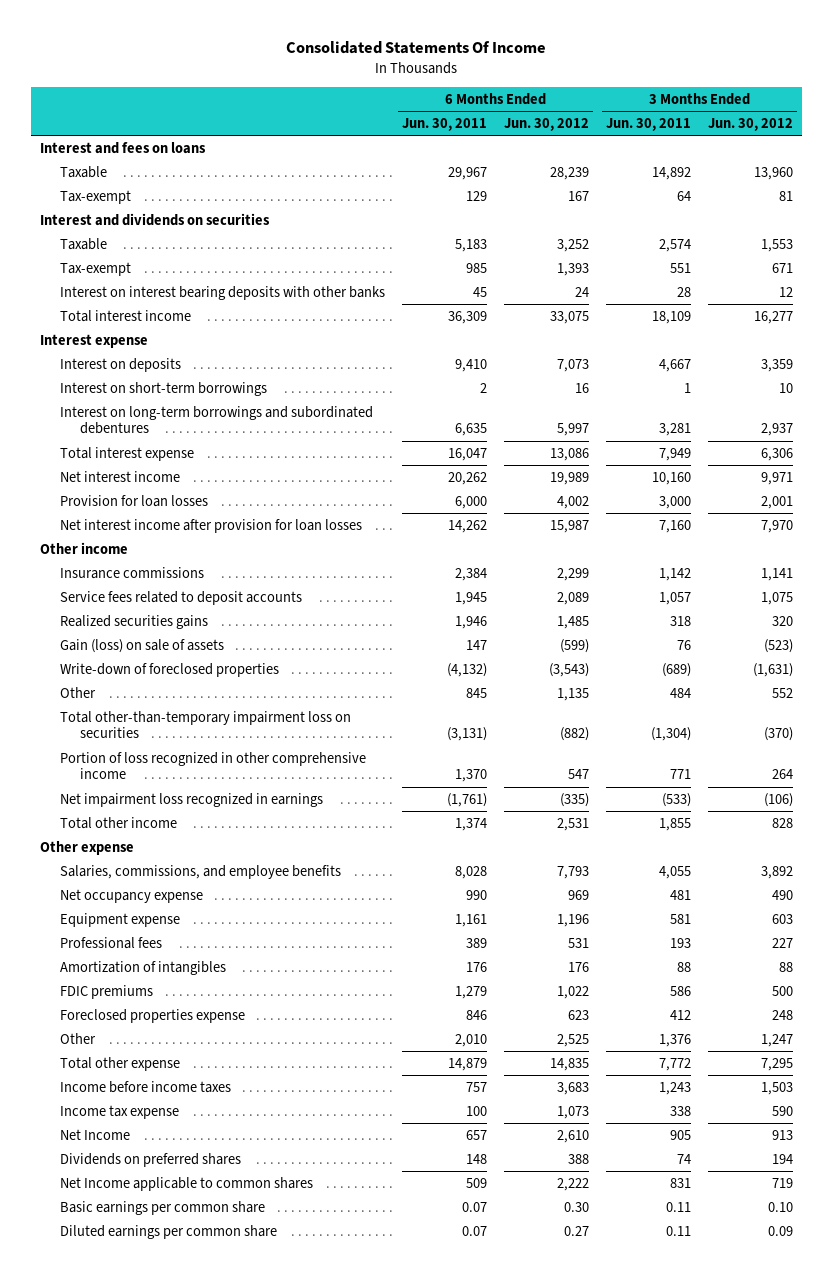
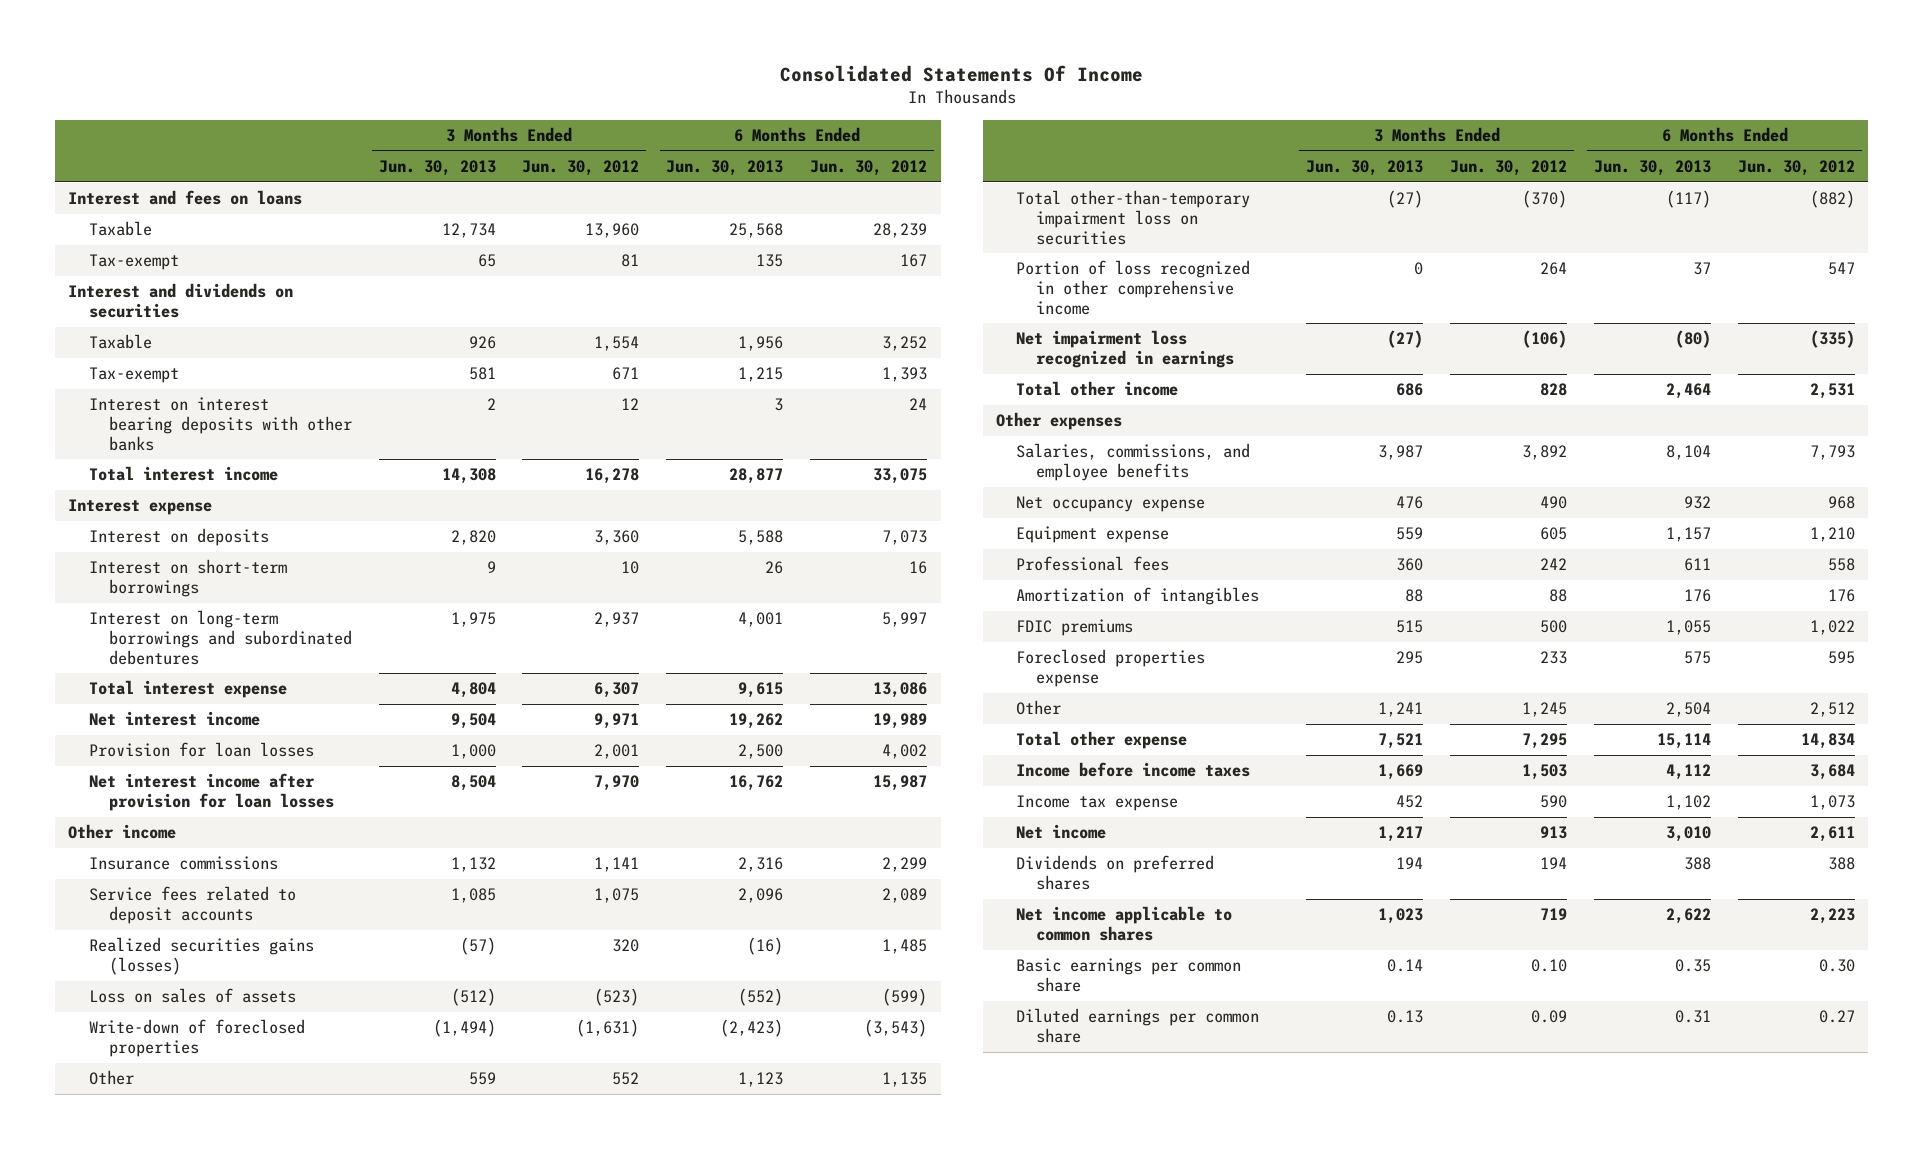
[402,117,488,131] Jun. 30, 2011 -> none
[606,117,692,131] Jun. 30, 2011 -> none
none -> [378,160,496,177] Jun. 30, 2013
none -> [666,160,784,177] Jun. 30, 2013
[761,238,794,252] 1,553 -> [594,336,640,352] 1,554
[754,310,794,324] 16,277 -> [585,468,640,485] 16,278
[761,358,794,372] 3,359 -> [594,530,640,546] 3,360
[761,447,794,461] 6,306 -> [594,682,640,699] 6,307
[59,614,208,629] Realized securities gains -> [88,937,314,976] Realized securities gains (losses)
[59,638,224,653] Gain (loss) on sale of assets -> [88,988,296,1004] Loss on sales of assets
[39,840,134,855] Other expense -> [996,412,1123,431] Other expenses
[568,889,590,900] 969 -> [1827,496,1855,510] 968
[557,913,590,927] 1,196 -> [1809,527,1855,543] 1,210
[772,913,794,924] 603 -> [1540,527,1568,541] 605
[568,937,590,948] 531 -> [1827,558,1855,572] 558
[772,937,794,948] 227 -> [1540,558,1568,571] 242
[568,1009,590,1020] 623 -> [1827,651,1855,665] 595
[772,1009,794,1020] 248 -> [1540,651,1568,665] 233
[557,1033,590,1047] 2,525 -> [1809,702,1855,718] 2,512
[761,1033,794,1047] 1,247 -> [1522,702,1568,718] 1,245
[550,1057,590,1071] 14,835 -> [1800,733,1855,750] 14,834
[557,1081,590,1095] 3,683 -> [1809,764,1855,781] 3,684
[59,1128,130,1140] Net Income -> [1016,824,1107,840] Net income
[557,1129,590,1143] 2,610 -> [1809,826,1855,843] 2,611
[59,1176,313,1191] Net Income applicable to common shares -> [1016,906,1233,942] Net income applicable to common shares
[557,1177,590,1191] 2,222 -> [1809,908,1855,925] 2,223

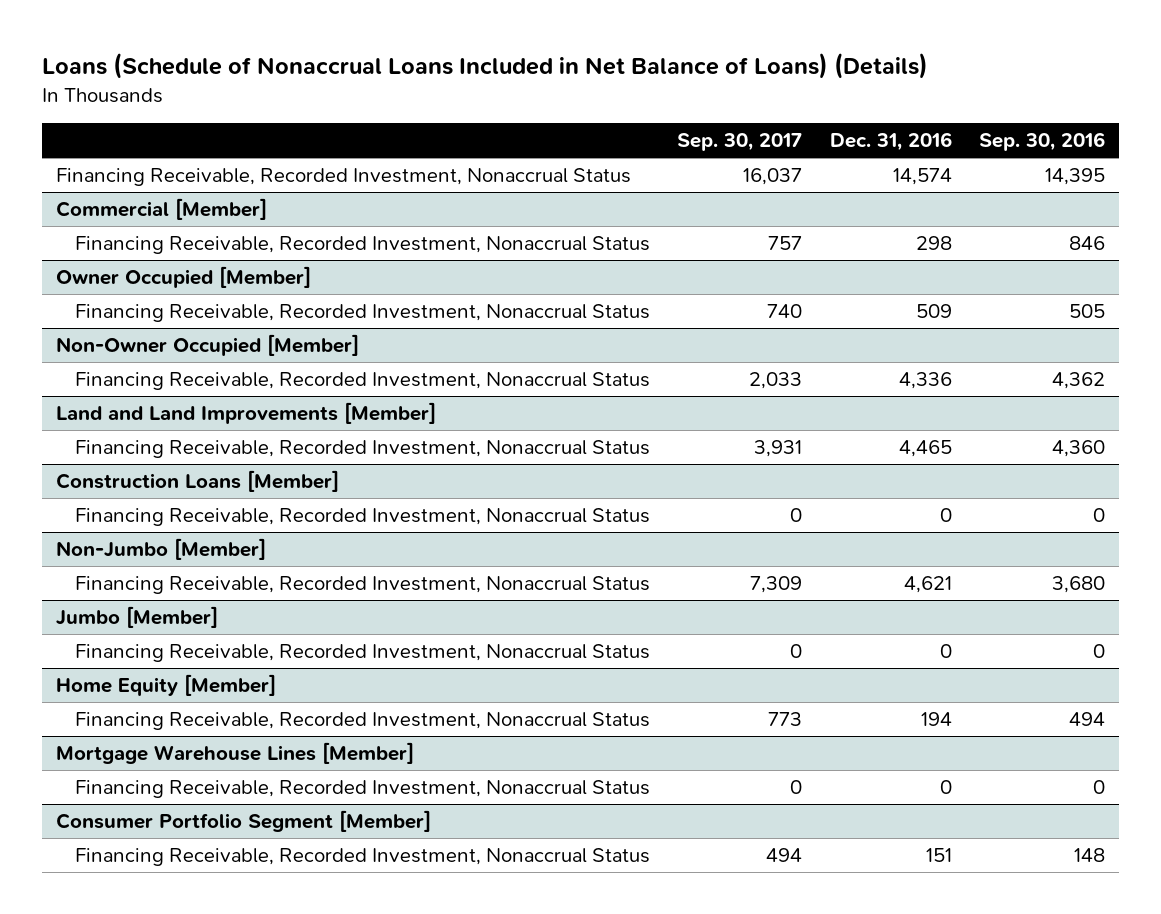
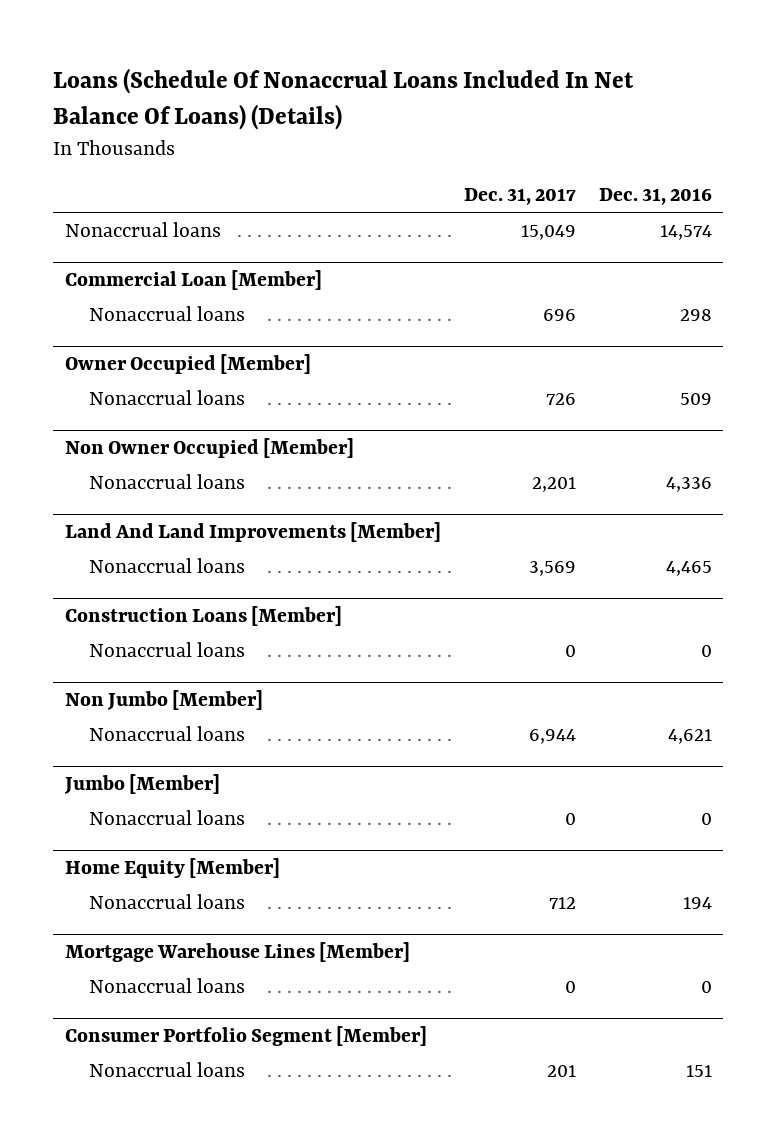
[42,53,929,80] Loans (Schedule of Nonaccrual Loans Included in Net Balance of Loans) (Details) -> [52,68,634,130] Loans (Schedule Of Nonaccrual Loans Included In Net Balance Of Loans) (Details)
[677,132,803,151] Sep. 30, 2017 -> none
[979,131,1106,151] Sep. 30, 2016 -> none
none -> [463,188,576,206] Dec. 31, 2017
[56,168,632,187] Financing Receivable, Recorded Investment, Nonaccrual Status -> [64,221,221,237] Nonaccrual loans
[56,198,268,221] Commercial [Member] -> [64,270,322,291] Commercial Loan [Member]
[75,236,651,255] Financing Receivable, Recorded Investment, Nonaccrual Status -> [89,305,246,321] Nonaccrual loans
[75,304,651,323] Financing Receivable, Recorded Investment, Nonaccrual Status -> [89,389,246,405] Nonaccrual loans
[56,334,360,357] Non-Owner Occupied [Member] -> [64,438,354,459] Non Owner Occupied [Member]
[75,372,651,391] Financing Receivable, Recorded Investment, Nonaccrual Status -> [89,473,246,489] Nonaccrual loans
[56,402,437,425] Land and Land Improvements [Member] -> [64,522,441,543] Land And Land Improvements [Member]
[75,440,651,459] Financing Receivable, Recorded Investment, Nonaccrual Status -> [89,557,246,573] Nonaccrual loans
[75,508,651,527] Financing Receivable, Recorded Investment, Nonaccrual Status -> [89,641,246,657] Nonaccrual loans
[56,538,267,561] Non-Jumbo [Member] -> [64,690,263,711] Non Jumbo [Member]
[75,576,651,595] Financing Receivable, Recorded Investment, Nonaccrual Status -> [89,725,246,741] Nonaccrual loans
[75,644,651,663] Financing Receivable, Recorded Investment, Nonaccrual Status -> [89,809,246,825] Nonaccrual loans
[75,712,651,731] Financing Receivable, Recorded Investment, Nonaccrual Status -> [89,893,246,909] Nonaccrual loans
[75,780,651,799] Financing Receivable, Recorded Investment, Nonaccrual Status -> [89,977,246,993] Nonaccrual loans
[75,848,651,867] Financing Receivable, Recorded Investment, Nonaccrual Status -> [89,1061,246,1077] Nonaccrual loans

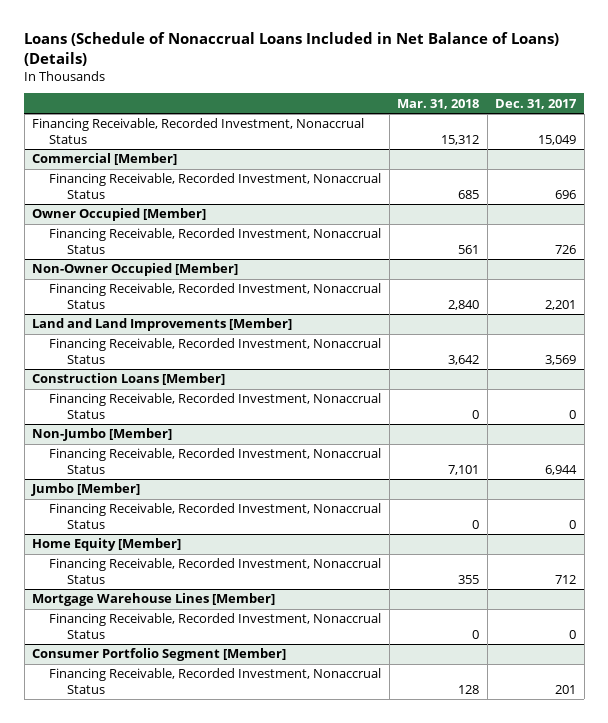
[52,68,634,130] Loans (Schedule Of Nonaccrual Loans Included In Net Balance Of Loans) (Details) -> [24,31,560,66] Loans (Schedule of Nonaccrual Loans Included in Net Balance of Loans) (Details)
[598,188,712,206] Dec. 31, 2016 -> none
none -> [397,98,480,109] Mar. 31, 2018
[64,221,221,237] Nonaccrual loans -> [32,118,365,144] Financing Receivable, Recorded Investment, Nonaccrual Status
[64,270,322,291] Commercial Loan [Member] -> [32,153,178,166] Commercial [Member]
[89,305,246,321] Nonaccrual loans -> [49,173,382,199] Financing Receivable, Recorded Investment, Nonaccrual Status
[89,389,246,405] Nonaccrual loans -> [49,228,382,254] Financing Receivable, Recorded Investment, Nonaccrual Status
[64,438,354,459] Non Owner Occupied [Member] -> [32,263,239,277] Non-Owner Occupied [Member]
[89,473,246,489] Nonaccrual loans -> [49,283,382,309] Financing Receivable, Recorded Investment, Nonaccrual Status
[64,522,441,543] Land And Land Improvements [Member] -> [32,318,293,332] Land and Land Improvements [Member]
[89,557,246,573] Nonaccrual loans -> [49,338,382,364] Financing Receivable, Recorded Investment, Nonaccrual Status
[89,641,246,657] Nonaccrual loans -> [49,393,382,419] Financing Receivable, Recorded Investment, Nonaccrual Status
[64,690,263,711] Non Jumbo [Member] -> [32,428,173,442] Non-Jumbo [Member]
[89,725,246,741] Nonaccrual loans -> [49,448,382,474] Financing Receivable, Recorded Investment, Nonaccrual Status
[89,809,246,825] Nonaccrual loans -> [49,503,382,529] Financing Receivable, Recorded Investment, Nonaccrual Status
[89,893,246,909] Nonaccrual loans -> [49,558,382,584] Financing Receivable, Recorded Investment, Nonaccrual Status
[89,977,246,993] Nonaccrual loans -> [49,613,382,639] Financing Receivable, Recorded Investment, Nonaccrual Status
[89,1061,246,1077] Nonaccrual loans -> [49,668,382,694] Financing Receivable, Recorded Investment, Nonaccrual Status

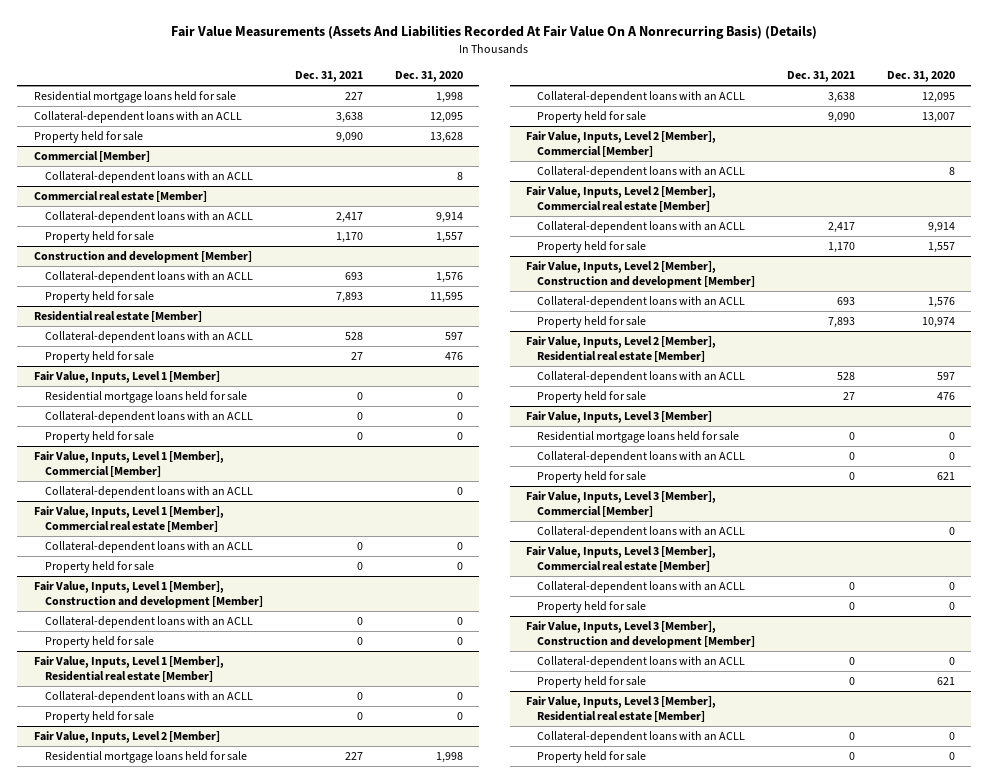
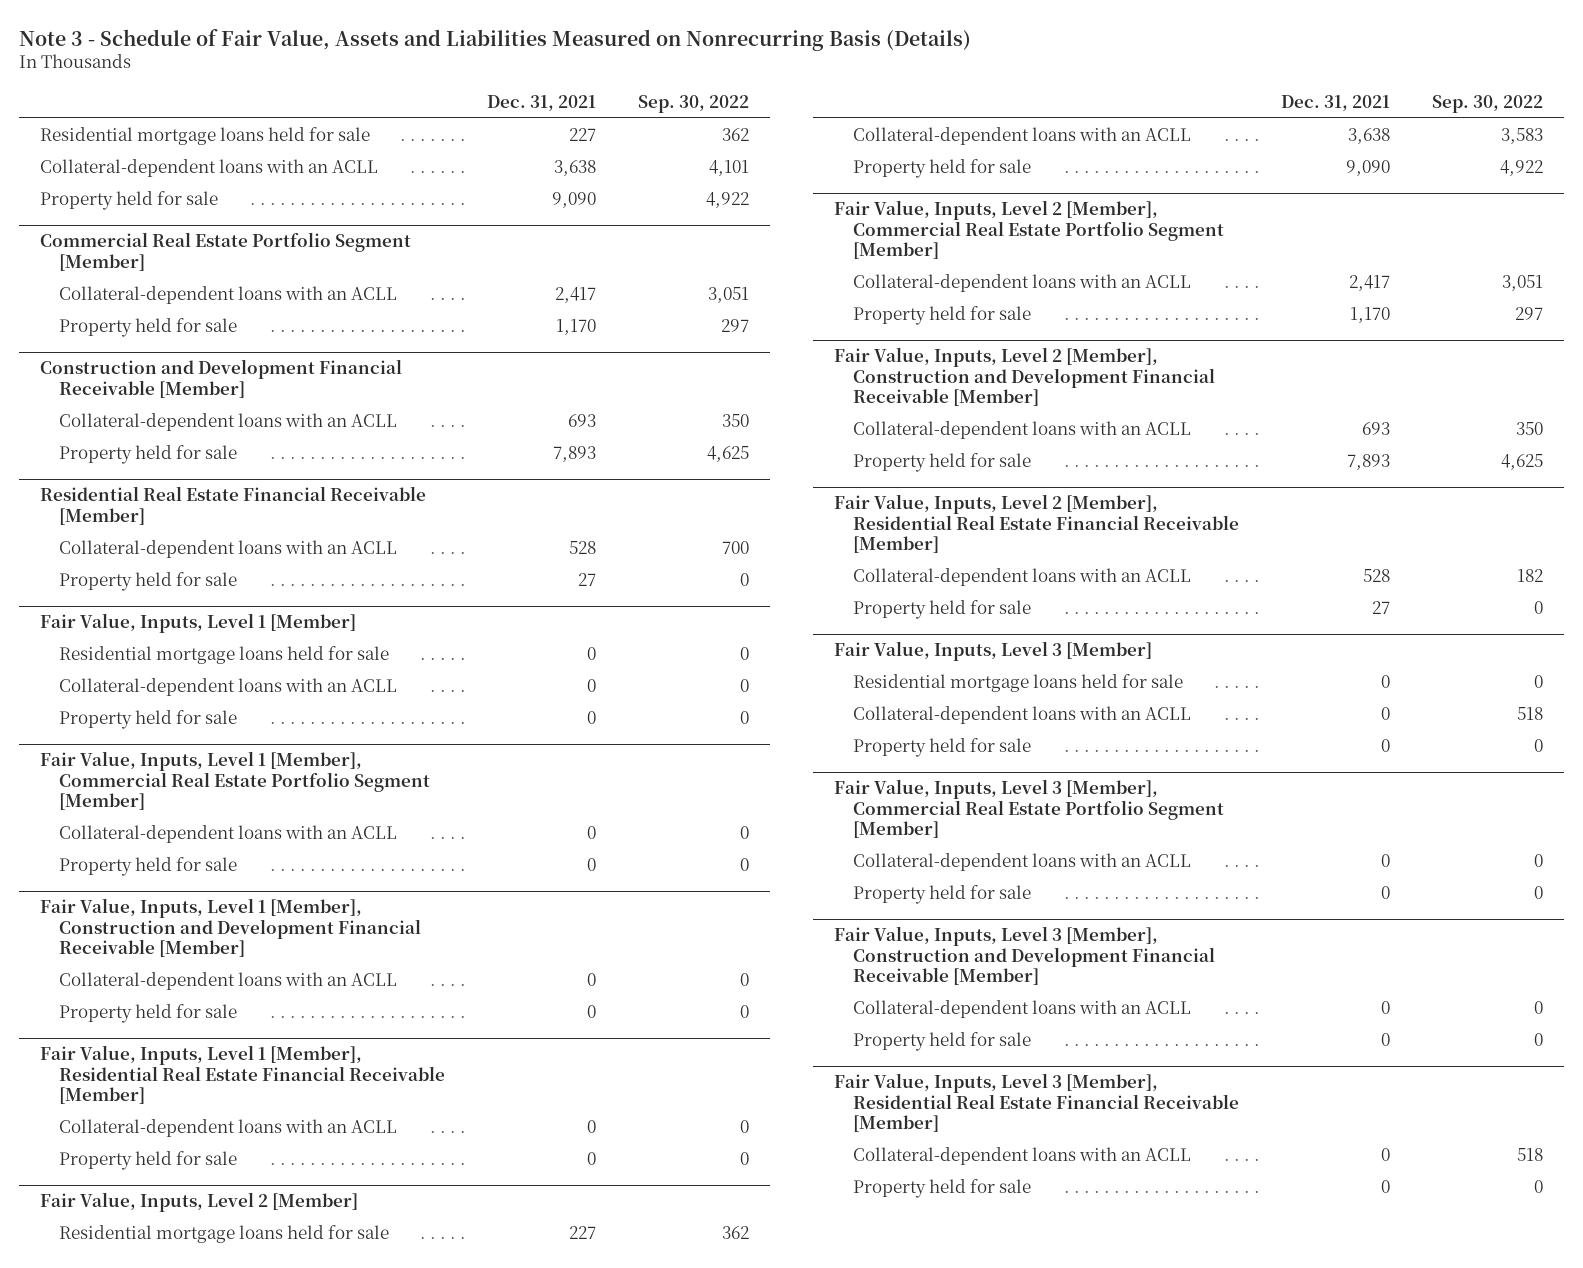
[171,25,818,40] Fair Value Measurements (Assets And Liabilities Recorded At Fair Value On A Nonrecurring Basis) (Details) -> [19,28,972,51] Note 3 - Schedule of Fair Value, Assets and Liabilities Measured on Nonrecurring Basis (Details)
[395,70,464,82] Dec. 31, 2020 -> none
none -> [638,94,750,113] Sep. 30, 2022
[33,151,150,163] Commercial [Member] -> none
[44,171,253,184] Collateral-dependent loans with an ACLL -> none
[33,191,207,203] Commercial real estate [Member] -> [40,232,412,271] Commercial Real Estate Portfolio Segment [Member]
[33,251,252,264] Construction and development [Member] -> [40,359,403,398] Construction and Development Financial Receivable [Member]
[33,311,202,323] Residential real estate [Member] -> [40,486,427,525] Residential Real Estate Financial Receivable [Member]
[33,451,224,477] Fair Value, Inputs, Level 1 [Member], Commercial [Member] -> none
[44,486,253,499] Collateral-dependent loans with an ACLL -> none
[33,506,224,532] Fair Value, Inputs, Level 1 [Member], Commercial real estate [Member] -> [40,751,431,811] Fair Value, Inputs, Level 1 [Member], Commercial Real Estate Portfolio Segment [Member]
[33,581,263,608] Fair Value, Inputs, Level 1 [Member], Construction and development [Member] -> [40,898,422,958] Fair Value, Inputs, Level 1 [Member], Construction and Development Financial Receivable [Member]
[33,656,224,682] Fair Value, Inputs, Level 1 [Member], Residential real estate [Member] -> [40,1045,446,1105] Fair Value, Inputs, Level 1 [Member], Residential Real Estate Financial Receivable [Member]
[525,131,716,157] Fair Value, Inputs, Level 2 [Member], Commercial [Member] -> none
[536,166,745,179] Collateral-dependent loans with an ACLL -> none
[525,186,716,212] Fair Value, Inputs, Level 2 [Member], Commercial real estate [Member] -> [833,200,1225,260] Fair Value, Inputs, Level 2 [Member], Commercial Real Estate Portfolio Segment [Member]
[525,261,755,288] Fair Value, Inputs, Level 2 [Member], Construction and development [Member] -> [833,347,1216,407] Fair Value, Inputs, Level 2 [Member], Construction and Development Financial Receivable [Member]
[525,336,716,362] Fair Value, Inputs, Level 2 [Member], Residential real estate [Member] -> [833,494,1240,554] Fair Value, Inputs, Level 2 [Member], Residential Real Estate Financial Receivable [Member]
[525,491,716,517] Fair Value, Inputs, Level 3 [Member], Commercial [Member] -> none
[536,526,745,539] Collateral-dependent loans with an ACLL -> none
[525,546,716,572] Fair Value, Inputs, Level 3 [Member], Commercial real estate [Member] -> [833,779,1225,839] Fair Value, Inputs, Level 3 [Member], Commercial Real Estate Portfolio Segment [Member]
[525,621,755,648] Fair Value, Inputs, Level 3 [Member], Construction and development [Member] -> [833,926,1216,986] Fair Value, Inputs, Level 3 [Member], Construction and Development Financial Receivable [Member]
[525,696,716,722] Fair Value, Inputs, Level 3 [Member], Residential real estate [Member] -> [833,1073,1240,1133] Fair Value, Inputs, Level 3 [Member], Residential Real Estate Financial Receivable [Member]

